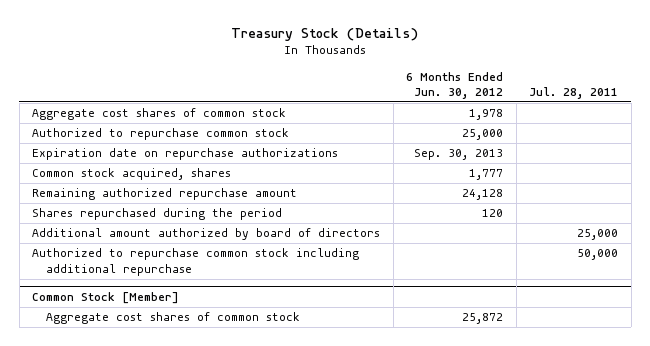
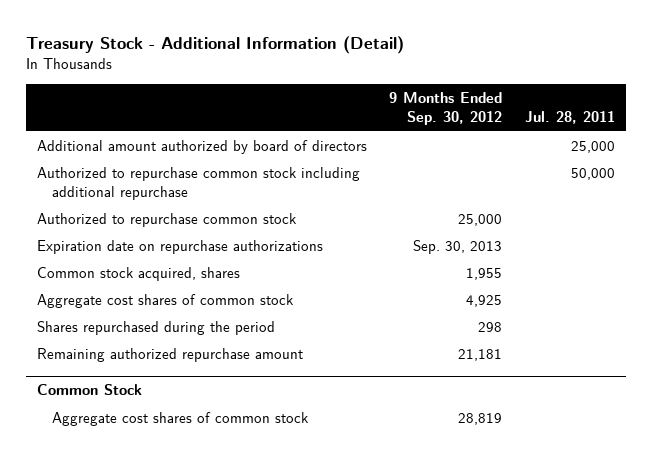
[231,27,419,41] Treasury Stock (Details) -> [25,36,404,55] Treasury Stock - Additional Information (Detail)
[406,71,504,99] 6 Months Ended Jun. 30, 2012 -> none
none -> [389,92,503,126] 9 Months Ended Sep. 30, 2012
[32,228,381,241] Additional amount authorized by board of directors -> [37,139,368,154] Additional amount authorized by board of directors
[32,248,360,276] Authorized to repurchase common stock including additional repurchase -> [37,166,361,201] Authorized to repurchase common stock including additional repurchase
[32,108,287,121] Aggregate cost shares of common stock -> [37,293,295,308] Aggregate cost shares of common stock
[32,188,298,201] Remaining authorized repurchase amount -> [37,347,304,362] Remaining authorized repurchase amount
[32,291,180,304] Common Stock [Member] -> [37,384,143,396] Common Stock

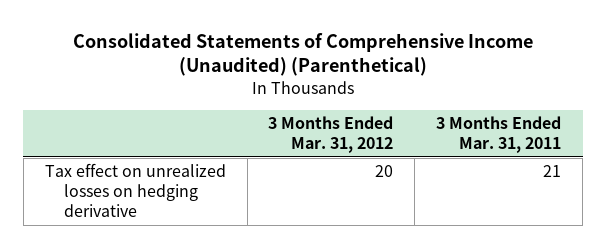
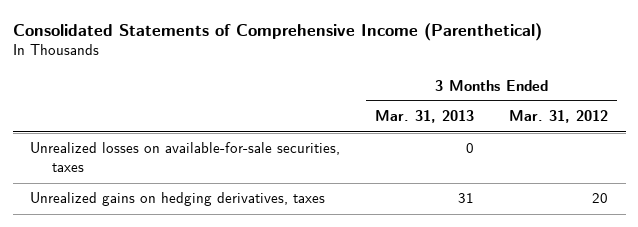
[72,32,533,77] Consolidated Statements of Comprehensive Income (Unaudited) (Parenthetical) -> [12,22,542,41] Consolidated Statements of Comprehensive Income (Parenthetical)
[436,115,562,153] 3 Months Ended Mar. 31, 2011 -> none
none -> [375,110,475,124] Mar. 31, 2013
none -> [30,142,341,173] Unrealized losses on available-for-sale securities, taxes
[44,163,226,218] Tax effect on unrealized losses on hedging derivative -> [30,192,326,207] Unrealized gains on hedging derivatives, taxes

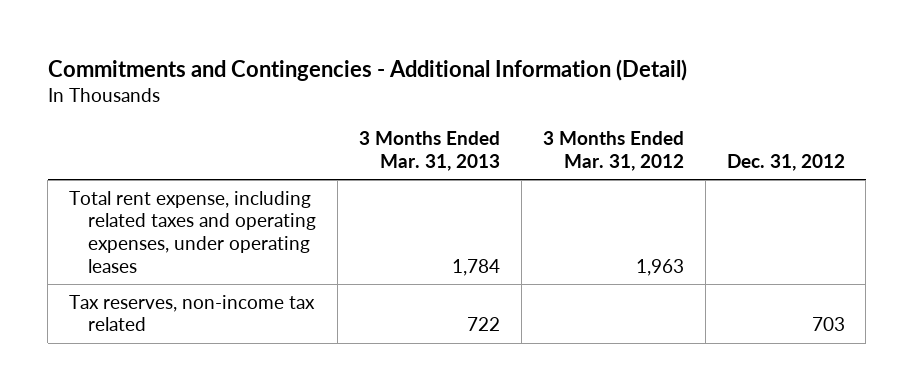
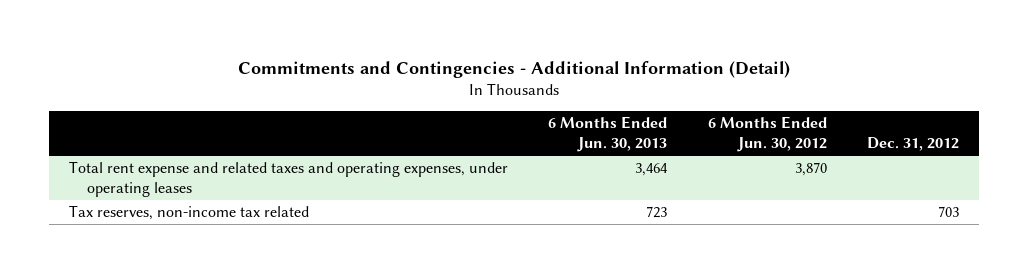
[359,131,501,172] 3 Months Ended Mar. 31, 2013 -> none
[542,131,684,172] 3 Months Ended Mar. 31, 2012 -> none
none -> [548,116,668,153] 6 Months Ended Jun. 30, 2013
none -> [707,116,827,153] 6 Months Ended Jun. 30, 2012
[68,190,317,274] Total rent expense, including related taxes and operating expenses, under operating leases -> [69,161,509,198] Total rent expense and related taxes and operating expenses, under operating leases

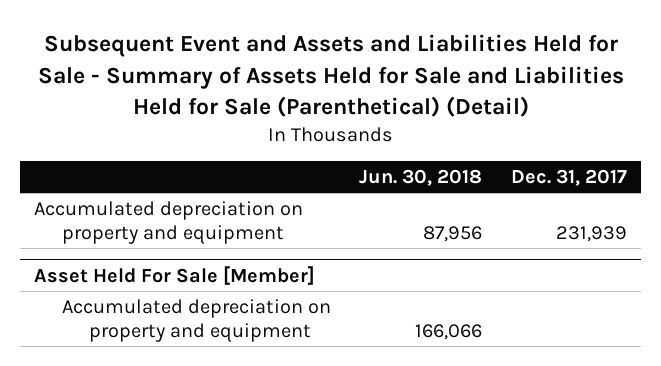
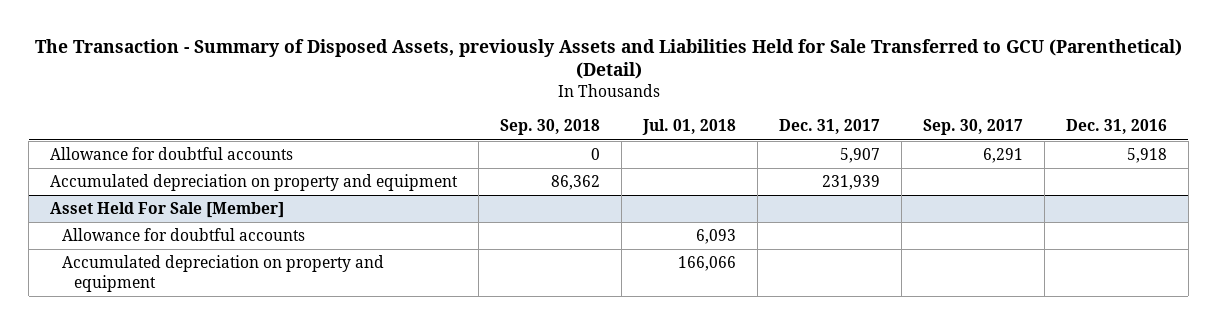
[37,34,624,117] Subsequent Event and Assets and Liabilities Held for Sale - Summary of Assets Held for Sale and Liabilities Held for Sale (Parenthetical) (Detail) -> [34,38,1182,80] The Transaction - Summary of Disposed Assets, previously Assets and Liabilities Held for Sale Transferred to GCU (Parenthetical) (Detail)
[359,168,483,186] Jun. 30, 2018 -> none
none -> [500,119,601,136] Sep. 30, 2018
none -> [642,119,737,136] Jul. 01, 2018
none -> [922,119,1023,136] Sep. 30, 2017
none -> [1065,119,1167,135] Dec. 31, 2016
none -> [50,147,294,161] Allowance for doubtful accounts
none -> [62,228,306,242] Allowance for doubtful accounts

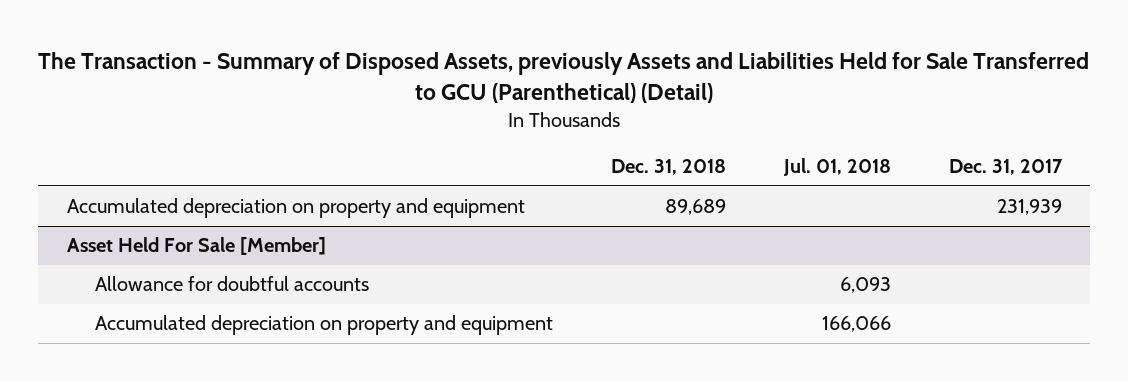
[500,119,601,136] Sep. 30, 2018 -> none
[922,119,1023,136] Sep. 30, 2017 -> none
[1065,119,1167,135] Dec. 31, 2016 -> none
none -> [610,159,726,176] Dec. 31, 2018
[50,147,294,161] Allowance for doubtful accounts -> none

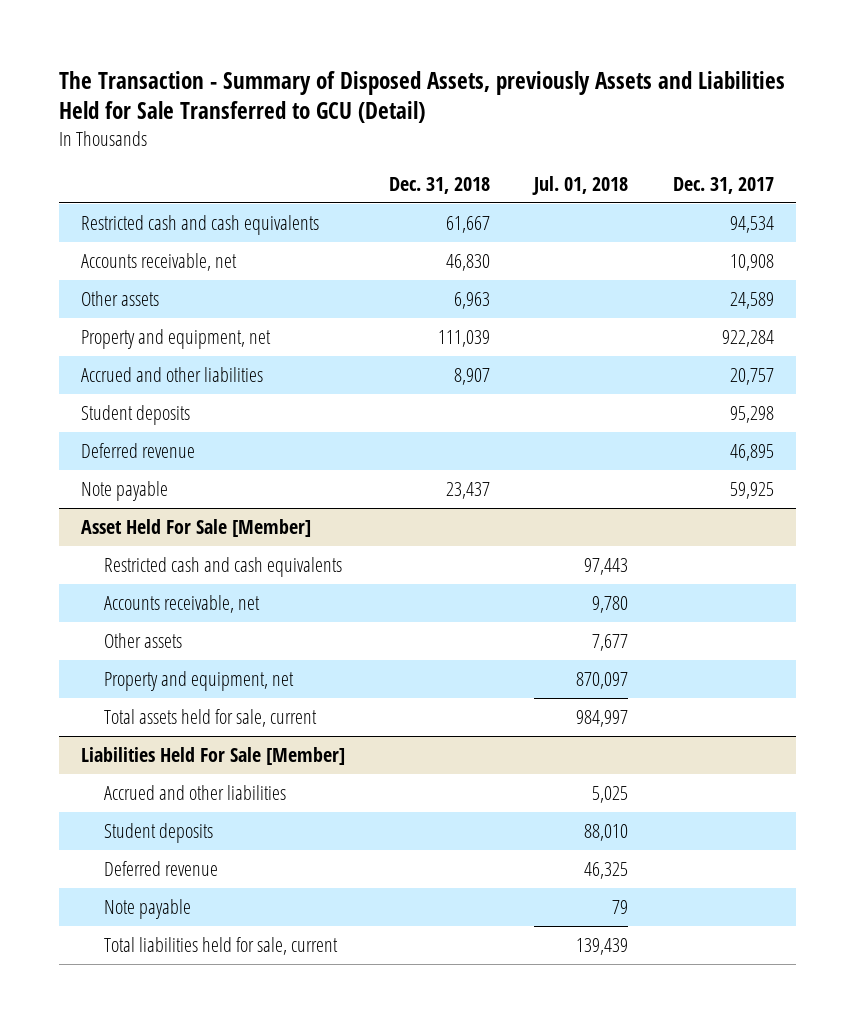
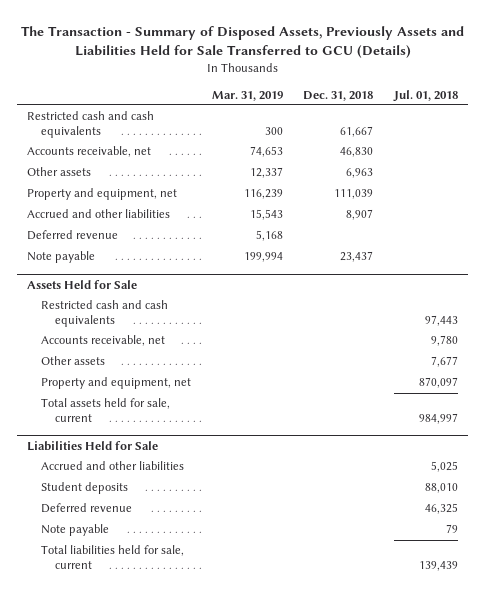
[58,71,785,124] The Transaction - Summary of Disposed Assets, previously Assets and Liabilities Held for Sale Transferred to GCU (Detail) -> [20,26,464,59] The Transaction - Summary of Disposed Assets, Previously Assets and Liabilities Held for Sale Transferred to GCU (Details)
[672,176,774,194] Dec. 31, 2017 -> none
none -> [211,90,283,101] Mar. 31, 2019
[80,404,190,425] Student deposits -> none
[80,518,311,537] Asset Held For Sale [Member] -> [27,279,138,289] Assets Held for Sale
[80,746,345,765] Liabilities Held For Sale [Member] -> [27,440,159,451] Liabilities Held for Sale

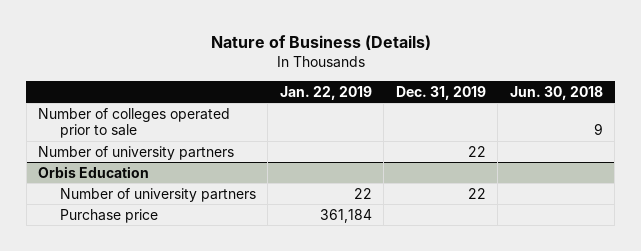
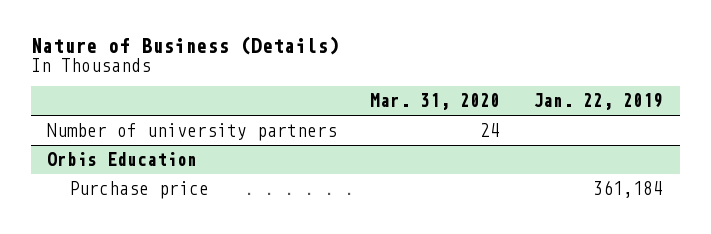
[395,85,486,100] Dec. 31, 2019 -> none
[509,85,603,100] Jun. 30, 2018 -> none
none -> [370,93,501,111] Mar. 31, 2020
[38,107,231,139] Number of colleges operated prior to sale -> none
[59,187,256,202] Number of university partners -> none

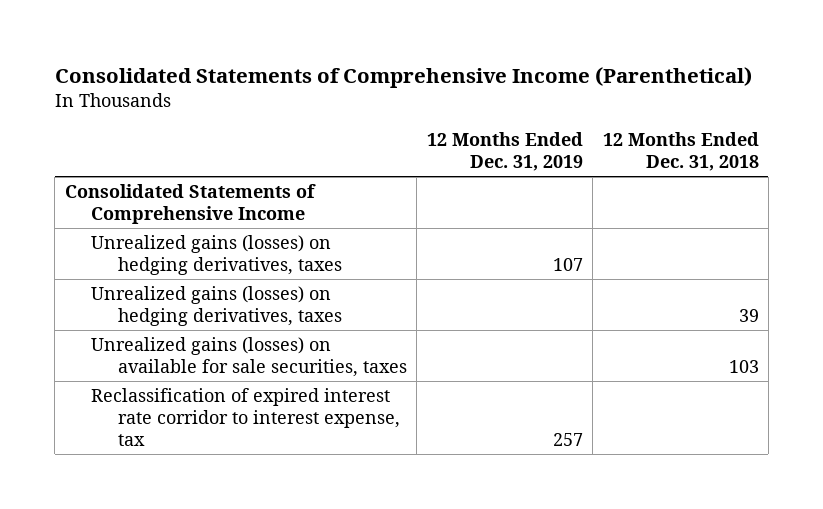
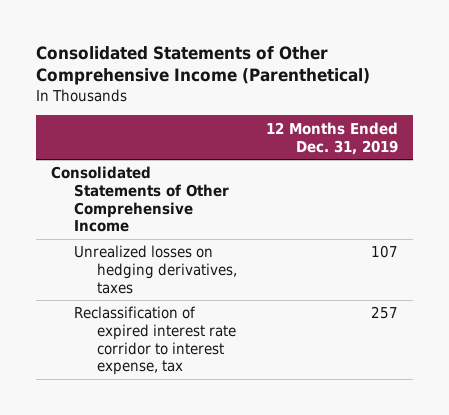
[54,66,752,88] Consolidated Statements of Comprehensive Income (Parenthetical) -> [36,45,371,86] Consolidated Statements of Other Comprehensive Income (Parenthetical)
[602,132,759,171] 12 Months Ended Dec. 31, 2018 -> none
[91,286,342,326] Unrealized gains (losses) on hedging derivatives, taxes -> none
[91,337,407,377] Unrealized gains (losses) on available for sale securities, taxes -> none
[64,184,316,224] Consolidated Statements of Comprehensive Income -> [50,166,229,233] Consolidated Statements of Other Comprehensive Income
[91,235,342,275] Unrealized gains (losses) on hedging derivatives, taxes -> [73,245,238,294] Unrealized losses on hedging derivatives, taxes

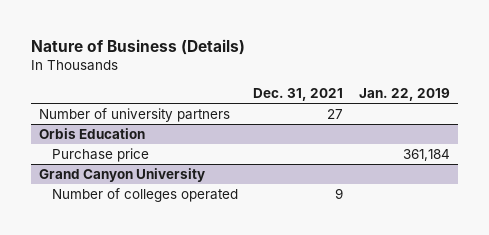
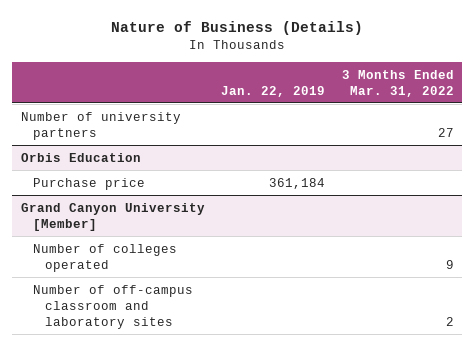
[253,88,344,102] Dec. 31, 2021 -> none
none -> [341,69,454,97] 3 Months Ended Mar. 31, 2022
[38,167,205,182] Grand Canyon University -> [20,202,205,231] Grand Canyon University [Member]
none -> [32,284,193,329] Number of off-campus classroom and laboratory sites

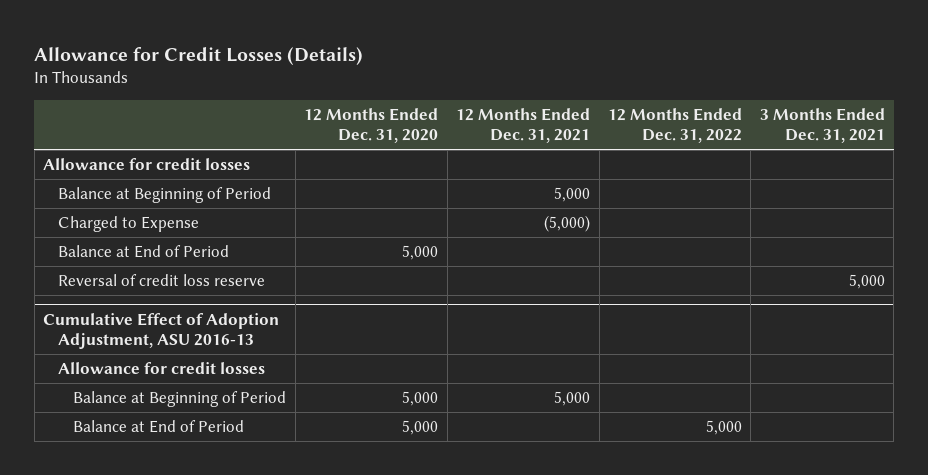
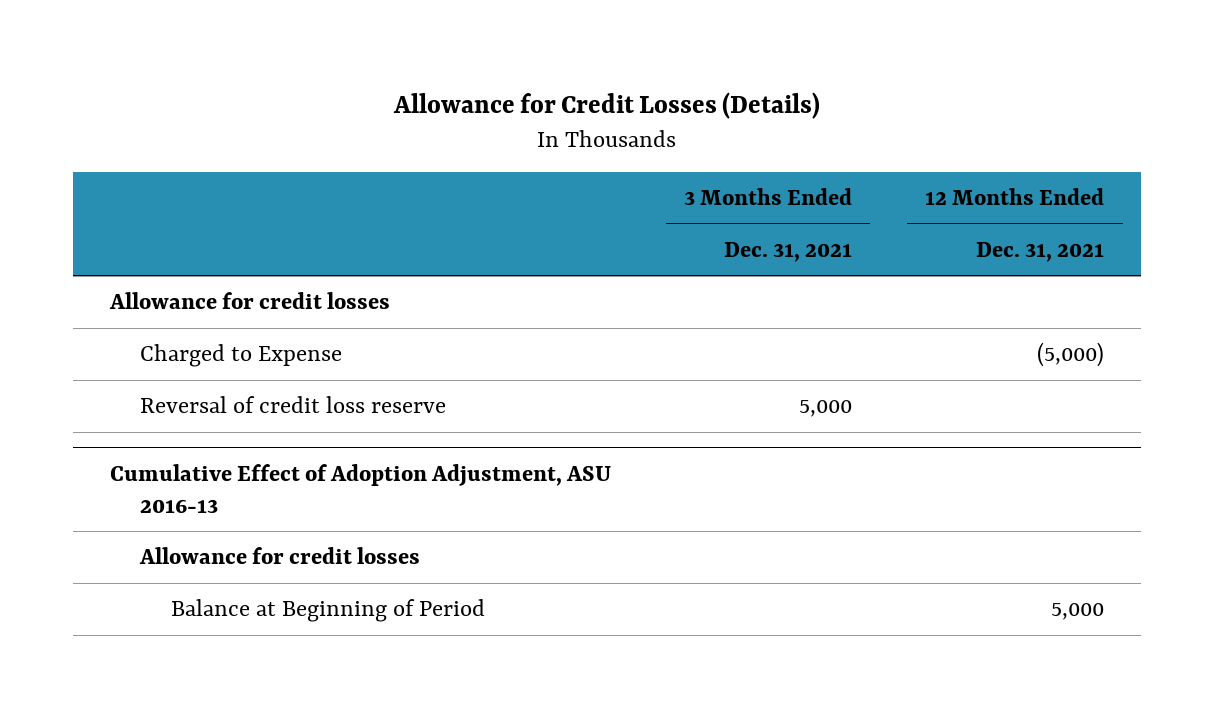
[304,108,439,143] 12 Months Ended Dec. 31, 2020 -> none
[607,108,742,143] 12 Months Ended Dec. 31, 2022 -> none
[58,187,272,204] Balance at Beginning of Period -> none
[58,245,230,259] Balance at End of Period -> none
[73,420,245,434] Balance at End of Period -> none

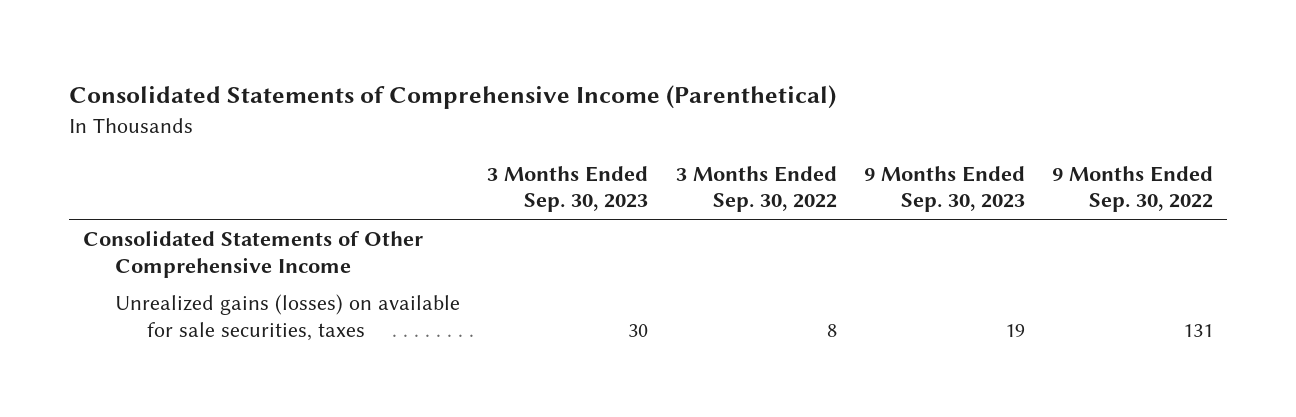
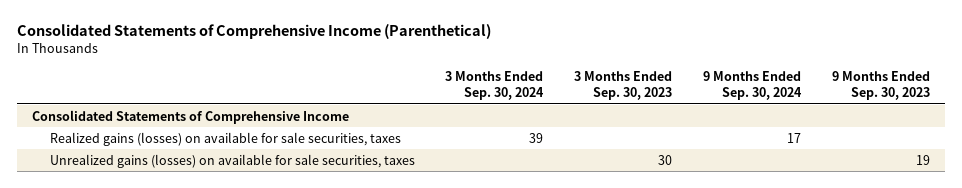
[675,165,837,213] 3 Months Ended Sep. 30, 2022 -> none
[1052,165,1214,213] 9 Months Ended Sep. 30, 2022 -> none
none -> [445,71,545,101] 3 Months Ended Sep. 30, 2024
none -> [702,71,802,101] 9 Months Ended Sep. 30, 2024
[82,230,423,278] Consolidated Statements of Other Comprehensive Income -> [32,109,350,124] Consolidated Statements of Comprehensive Income
none -> [49,131,401,146] Realized gains (losses) on available for sale securities, taxes

